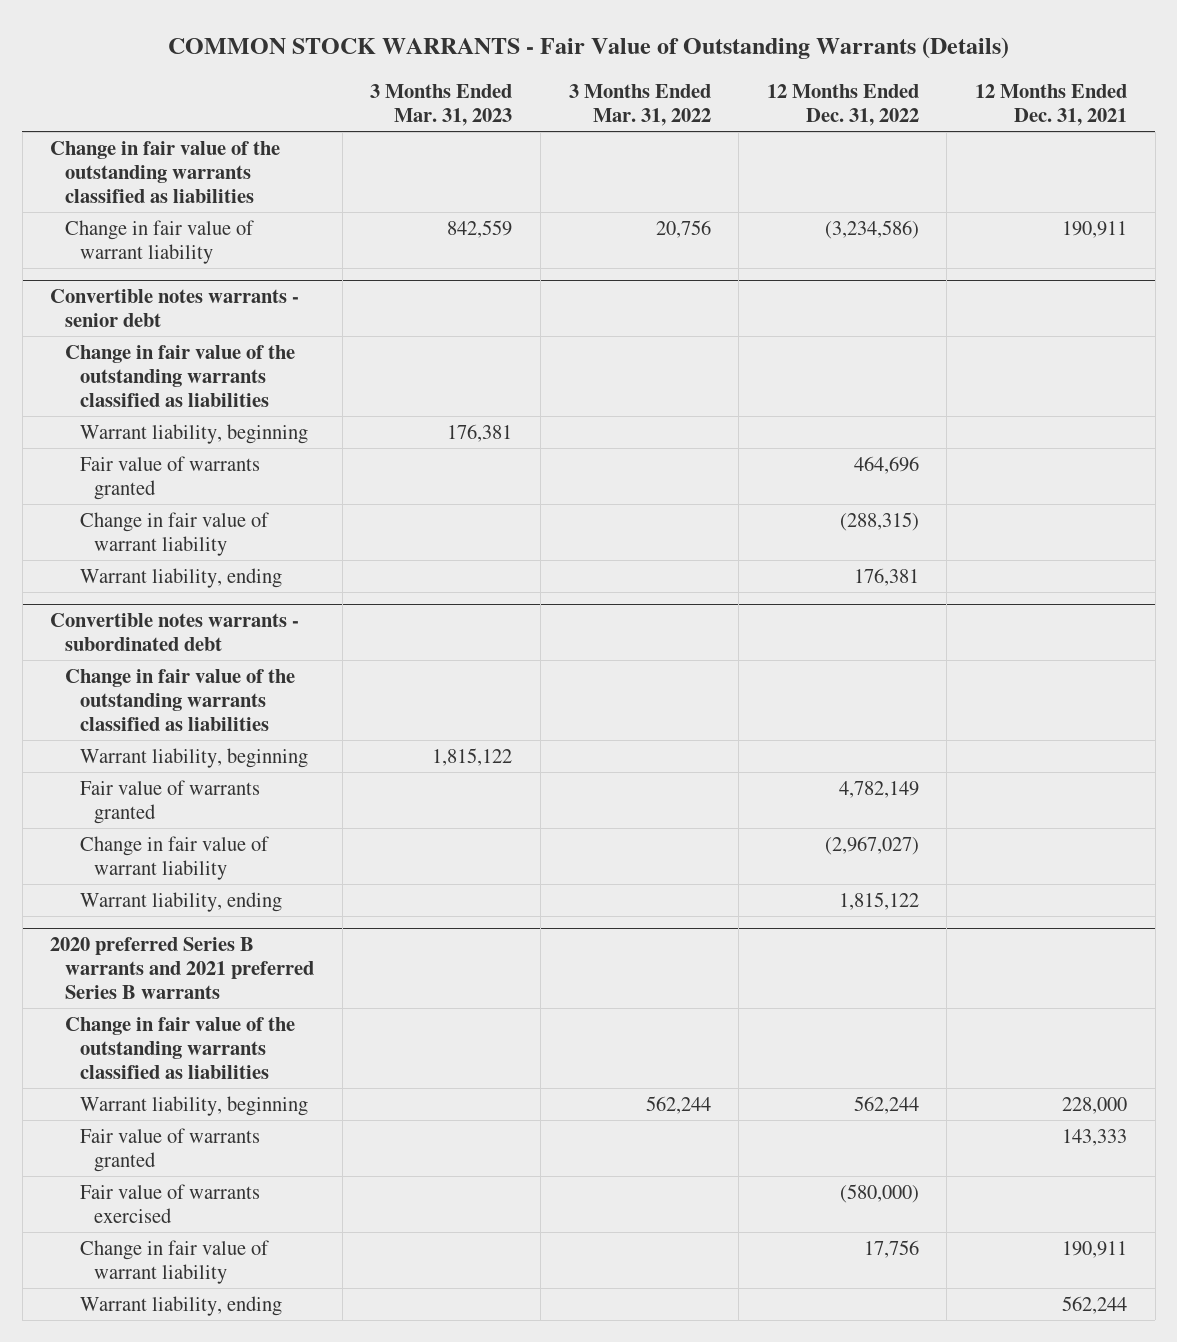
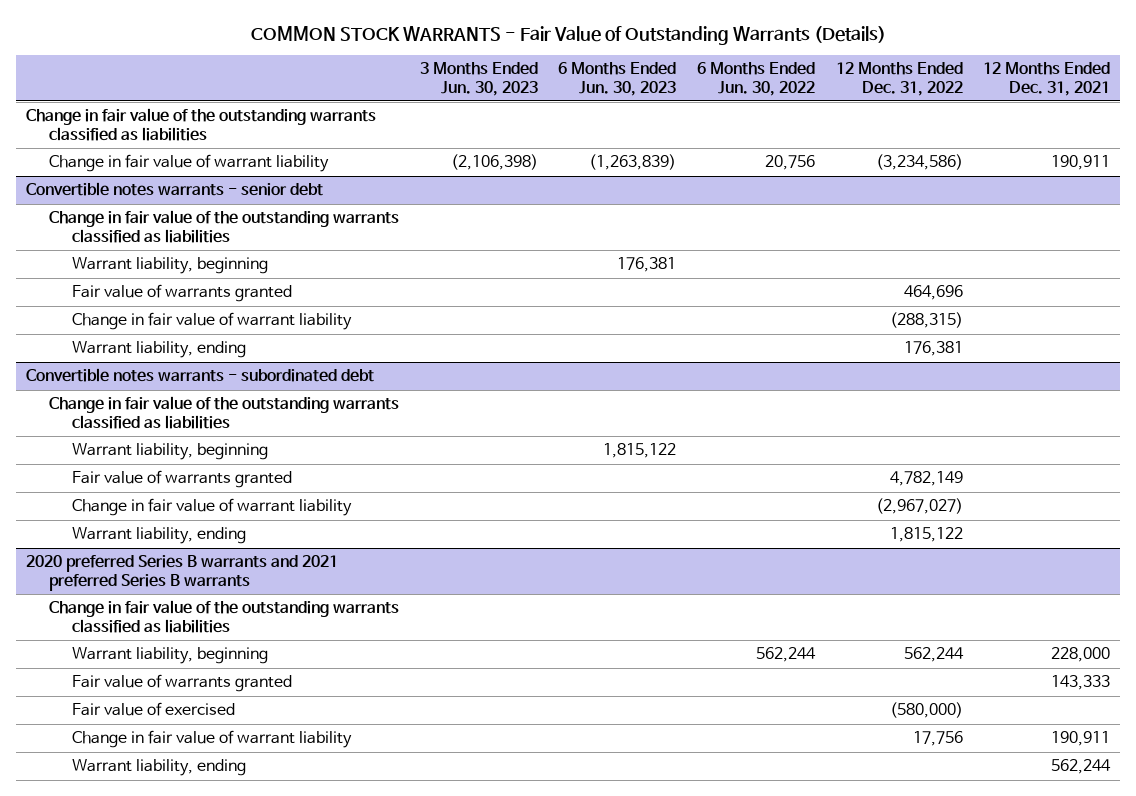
[370,83,513,126] 3 Months Ended Mar. 31, 2023 -> none
[568,83,711,126] 3 Months Ended Mar. 31, 2022 -> none
none -> [419,62,538,96] 3 Months Ended Jun. 30, 2023
none -> [558,62,677,96] 6 Months Ended Jun. 30, 2023
none -> [696,62,815,96] 6 Months Ended Jun. 30, 2022
[79,1183,260,1224] Fair value of warrants exercised -> [72,702,236,717] Fair value of exercised

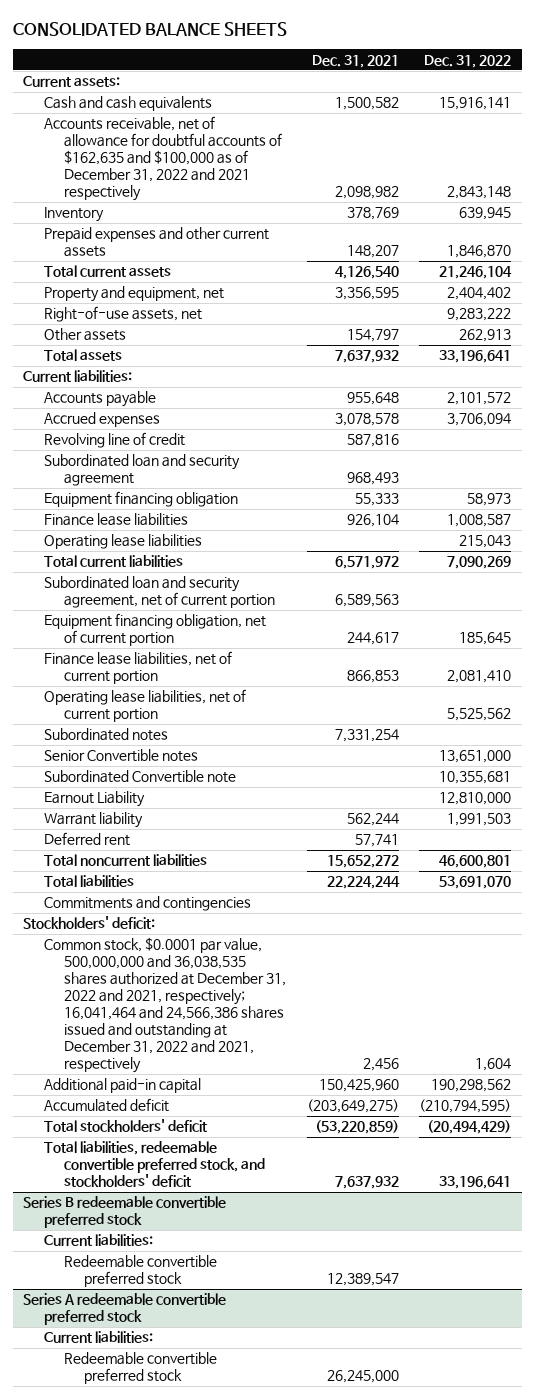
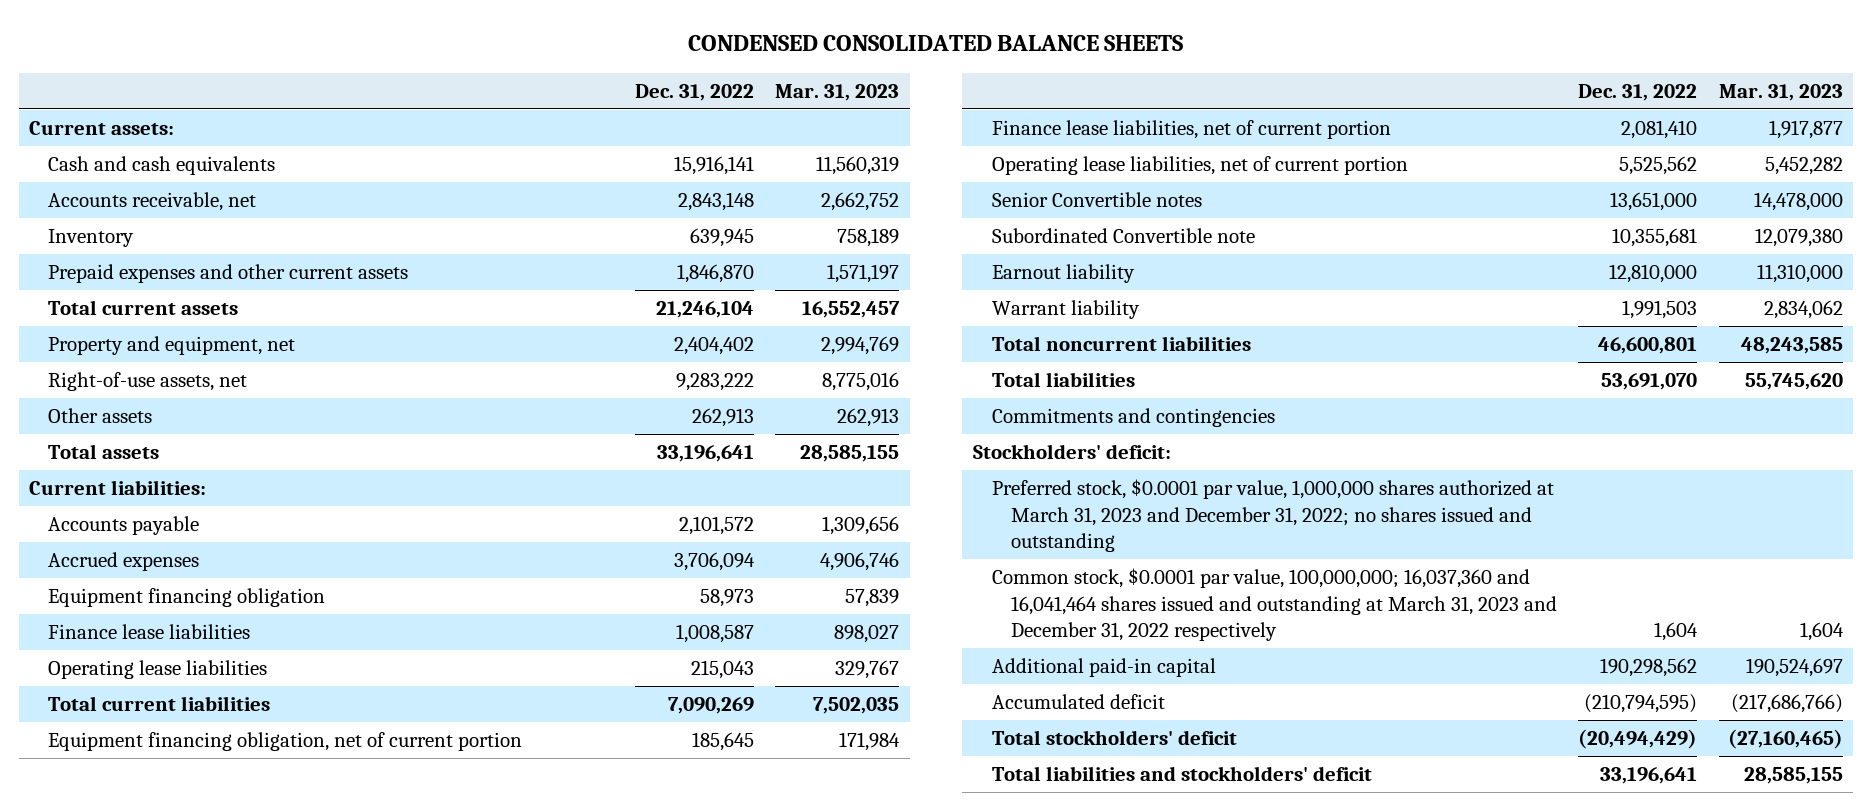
[13,22,288,37] CONSOLIDATED BALANCE SHEETS -> [688,35,1184,52] CONDENSED CONSOLIDATED BALANCE SHEETS
[311,54,399,68] Dec. 31, 2021 -> none
none -> [775,83,900,101] Mar. 31, 2023
[43,116,282,202] Accounts receivable, net of allowance for doubtful accounts of $162,635 and $100,000 as of December 31, 2022 and 2021 respectively -> [48,192,257,212] Accounts receivable, net
[43,432,185,449] Revolving line of credit -> none
[43,454,240,487] Subordinated loan and security agreement -> none
[43,576,275,609] Subordinated loan and security agreement, net of current portion -> none
[43,728,168,742] Subordinated notes -> none
[43,791,145,808] Earnout Liability -> [992,264,1136,284] Earnout liability
[43,832,130,847] Deferred rent -> none
none -> [992,479,1555,552] Preferred stock, $0.0001 par value, 1,000,000 shares authorized at March 31, 2023 and December 31, 2022; no shares issued and outstanding
[43,937,286,1074] Common stock, $0.0001 par value, 500,000,000 and 36,038,535 shares authorized at December 31, 2022 and 2021, respectively; 16,041,464 and 24,566,386 shares issued and outstanding at December 31, 2022 and 2021, respectively -> [992,568,1557,641] Common stock, $0.0001 par value, 100,000,000; 16,037,360 and 16,041,464 shares issued and outstanding at March 31, 2023 and December 31, 2022 respectively
[23,1196,227,1229] Series B redeemable convertible preferred stock -> none
[43,1234,153,1247] Current liabilities: -> none
[63,1255,217,1288] Redeemable convertible preferred stock -> none
[23,1293,227,1326] Series A redeemable convertible preferred stock -> none
[43,1331,153,1344] Current liabilities: -> none
[63,1352,217,1385] Redeemable convertible preferred stock -> none
[43,1141,265,1188] Total liabilities, redeemable convertible preferred stock, and stockholders' deficit -> [992,766,1373,782] Total liabilities and stockholders' deficit

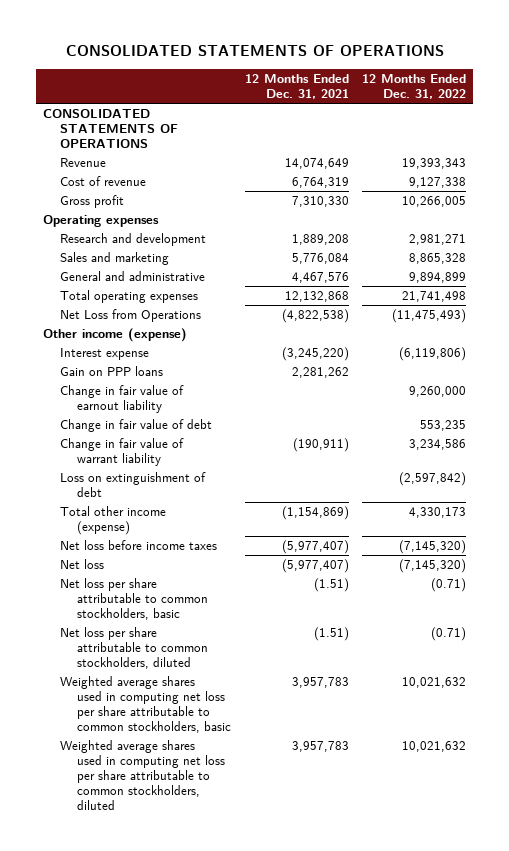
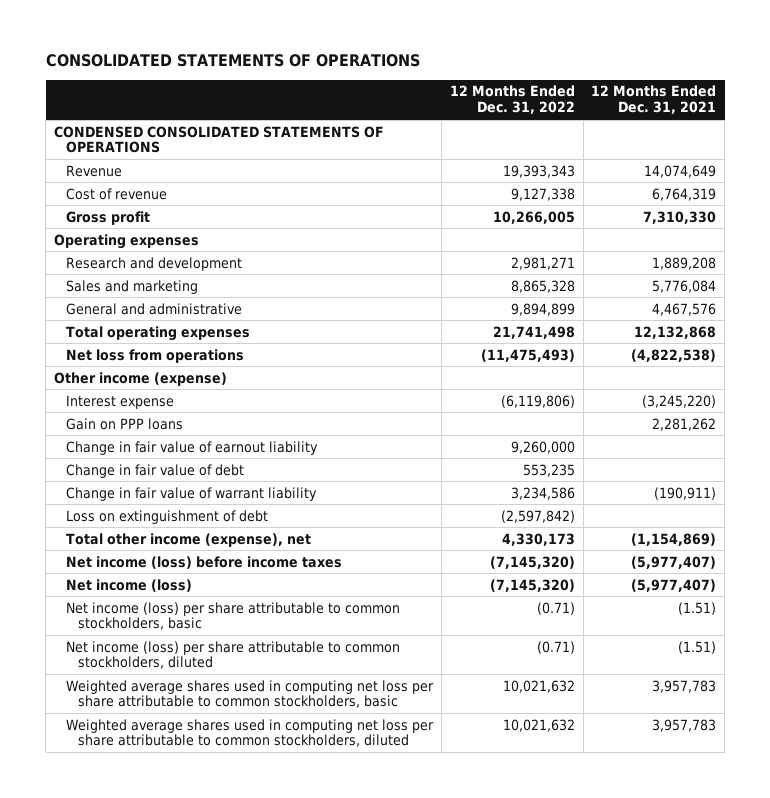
[42,109,179,149] CONSOLIDATED STATEMENTS OF OPERATIONS -> [53,125,384,154] CONDENSED CONSOLIDATED STATEMENTS OF OPERATIONS
[60,309,202,323] Net Loss from Operations -> [66,348,245,363] Net loss from operations
[60,506,167,536] Total other income (expense) -> [66,532,312,547] Total other income (expense), net
[60,540,218,551] Net loss before income taxes -> [66,555,343,569] Net income (loss) before income taxes
[60,559,105,570] Net loss -> [66,578,193,592] Net income (loss)
[60,578,209,621] Net loss per share attributable to common stockholders, basic -> [66,601,401,631] Net income (loss) per share attributable to common stockholders, basic
[60,627,209,670] Net loss per share attributable to common stockholders, diluted -> [66,640,401,670] Net income (loss) per share attributable to common stockholders, diluted

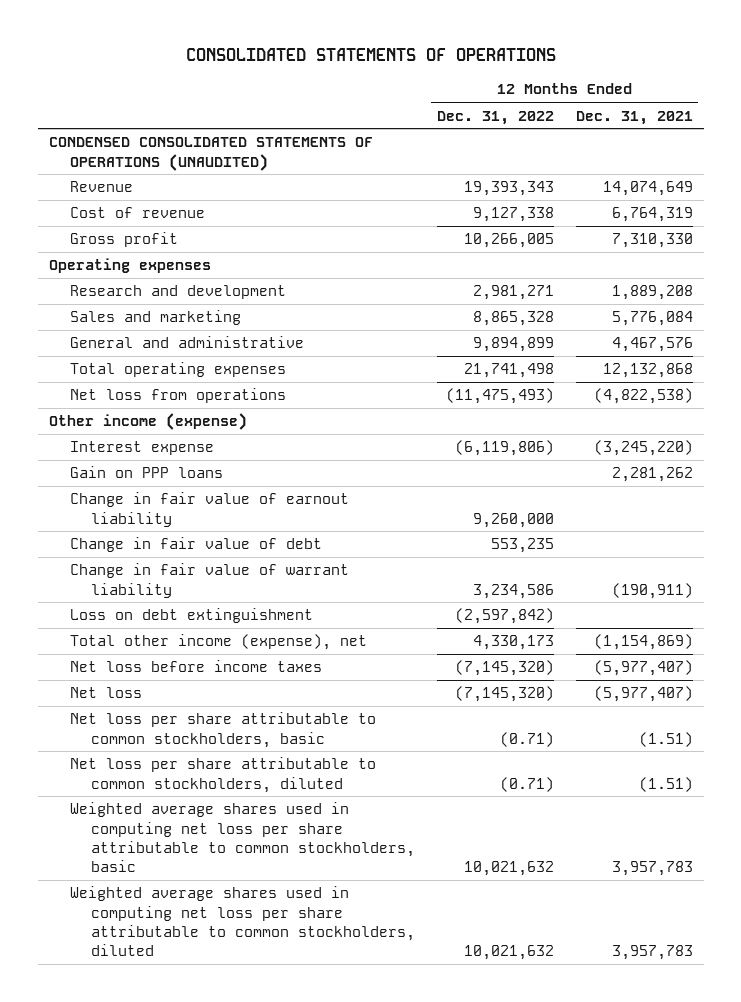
[53,125,384,154] CONDENSED CONSOLIDATED STATEMENTS OF OPERATIONS -> [48,137,373,171] CONDENSED CONSOLIDATED STATEMENTS OF OPERATIONS (UNAUDITED)
[66,509,269,524] Loss on extinguishment of debt -> [69,608,313,624] Loss on debt extinguishment
[66,555,343,569] Net income (loss) before income taxes -> [69,660,322,673] Net loss before income taxes
[66,578,193,592] Net income (loss) -> [69,687,142,699] Net loss
[66,601,401,631] Net income (loss) per share attributable to common stockholders, basic -> [69,712,376,748] Net loss per share attributable to common stockholders, basic
[66,640,401,670] Net income (loss) per share attributable to common stockholders, diluted -> [69,757,376,793] Net loss per share attributable to common stockholders, diluted

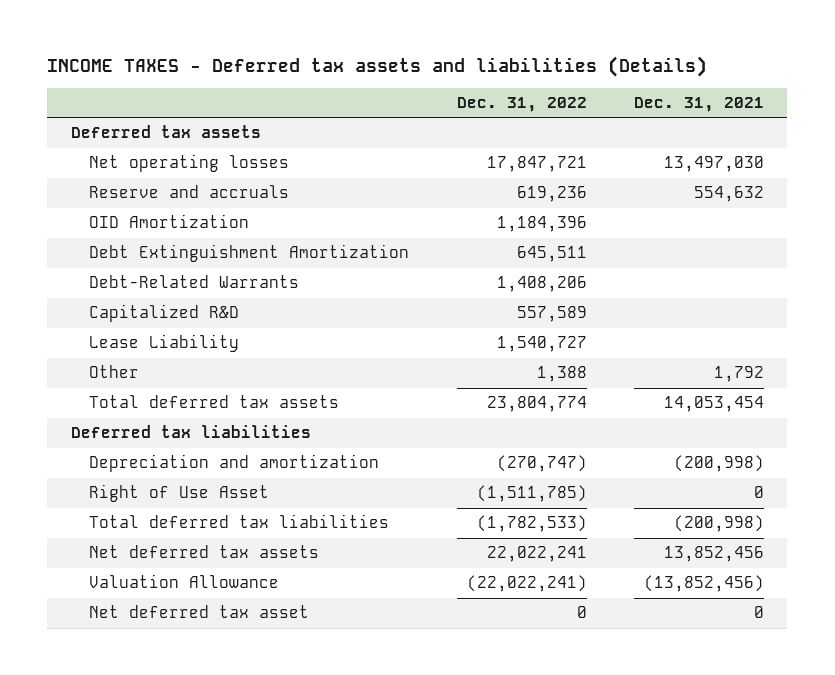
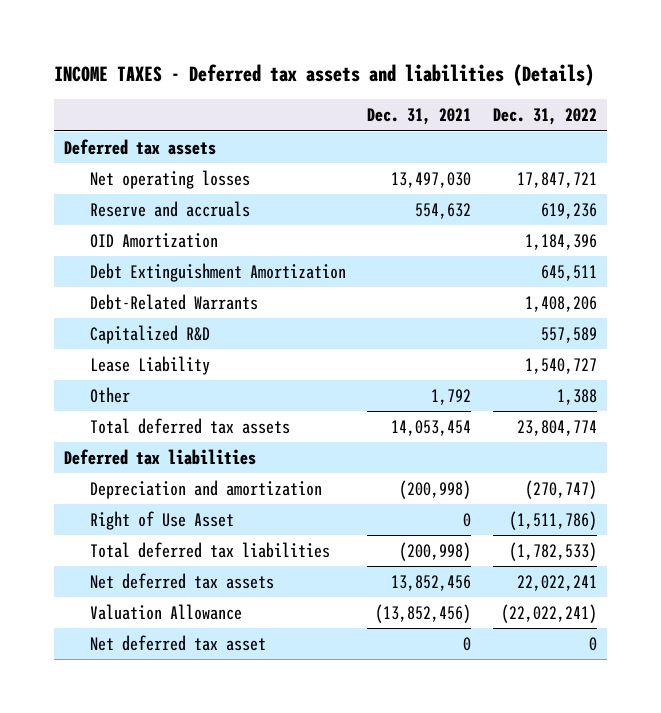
[476,485,587,503] (1,511,785) -> [508,510,597,530] (1,511,786)

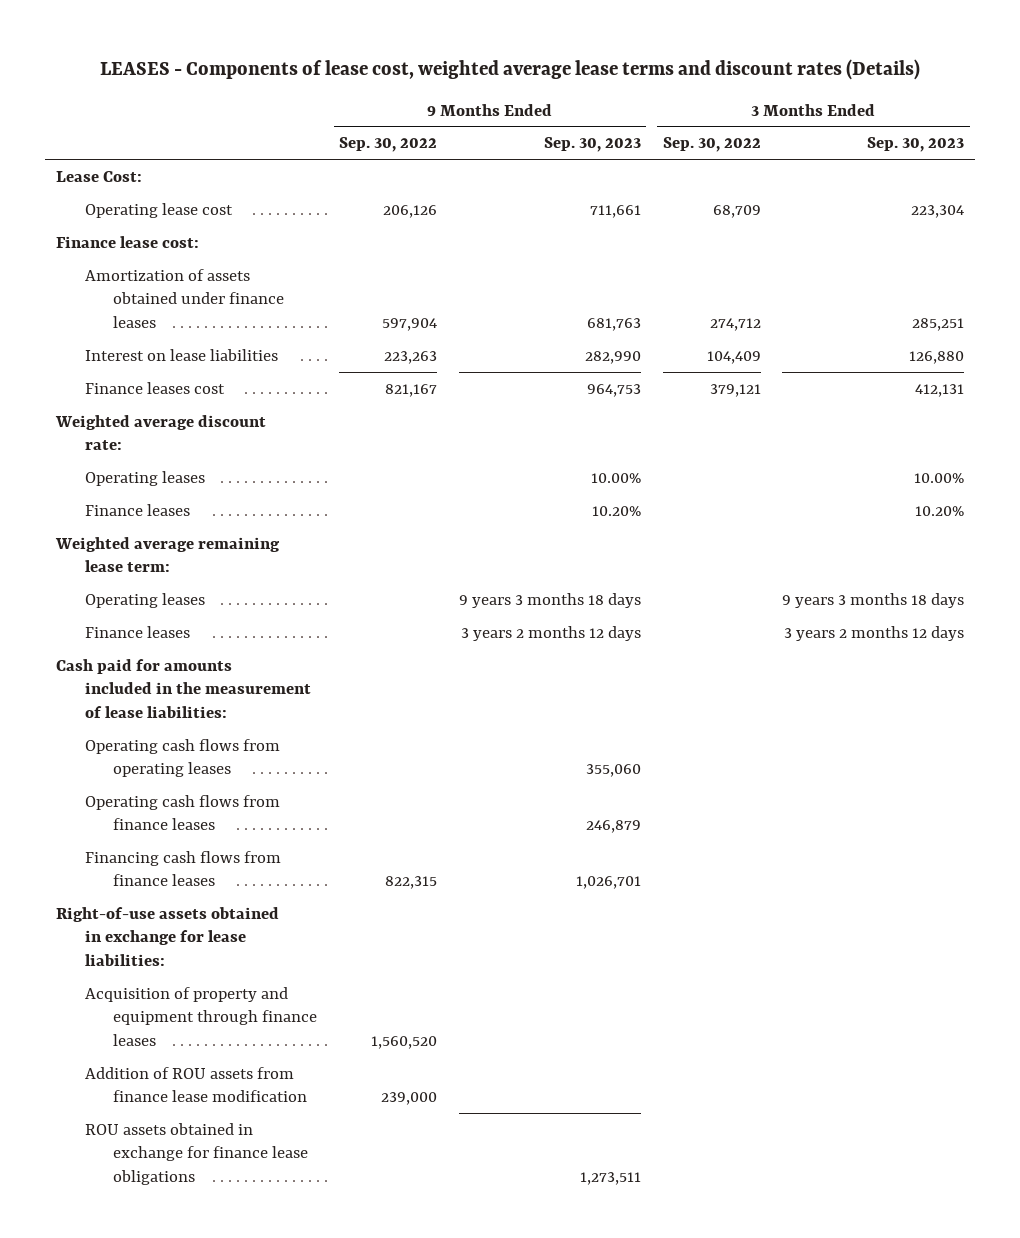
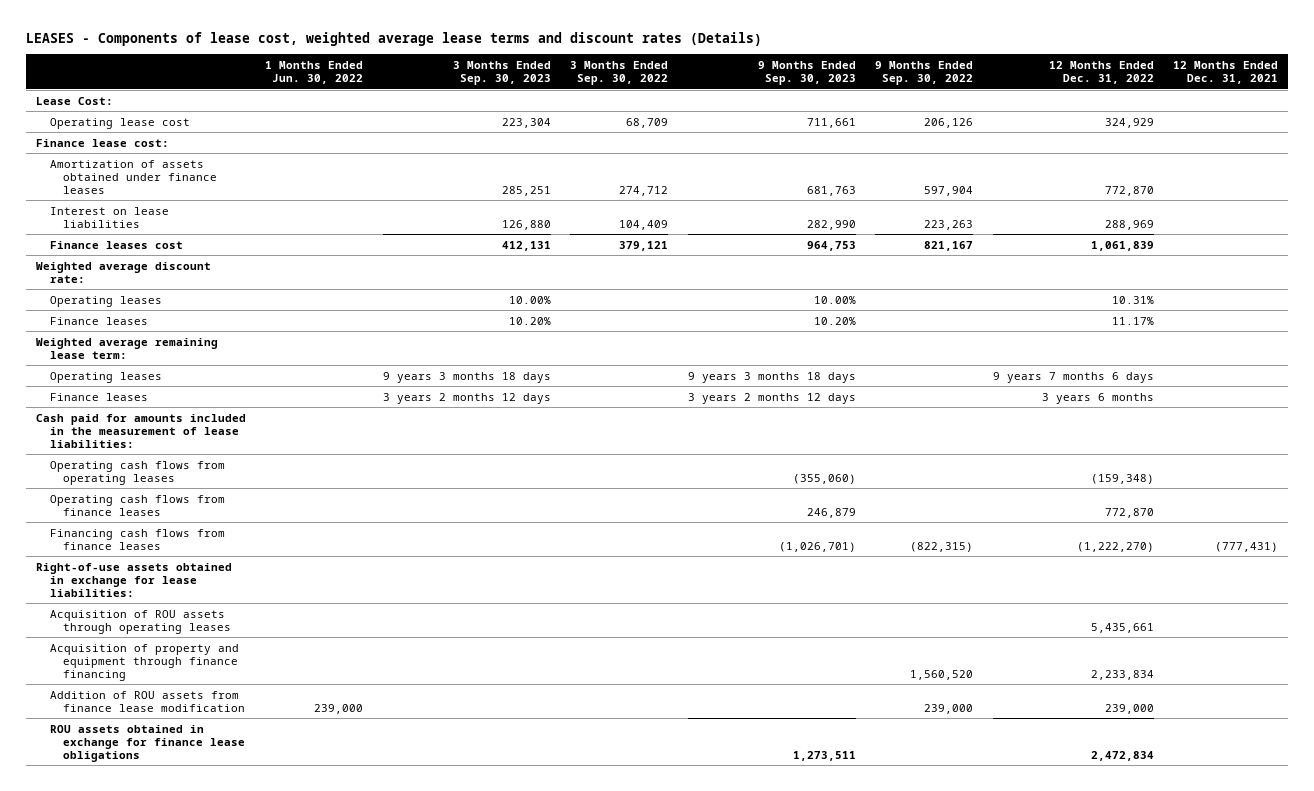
none -> [265,61,364,85] 1 Months Ended Jun. 30, 2022
none -> [1048,61,1154,85] 12 Months Ended Dec. 31, 2022
none -> [1173,61,1279,85] 12 Months Ended Dec. 31, 2021
[585,764,641,778] 355,060 -> [792,473,856,484] (355,060)
[385,876,438,890] 822,315 -> [910,541,974,552] (822,315)
[575,876,641,890] 1,026,701 -> [778,541,856,552] (1,026,701)
none -> [49,609,232,634] Acquisition of ROU assets through operating leases
[84,986,318,1047] Acquisition of property and equipment through finance leases -> [49,643,239,681] Acquisition of property and equipment through finance financing

